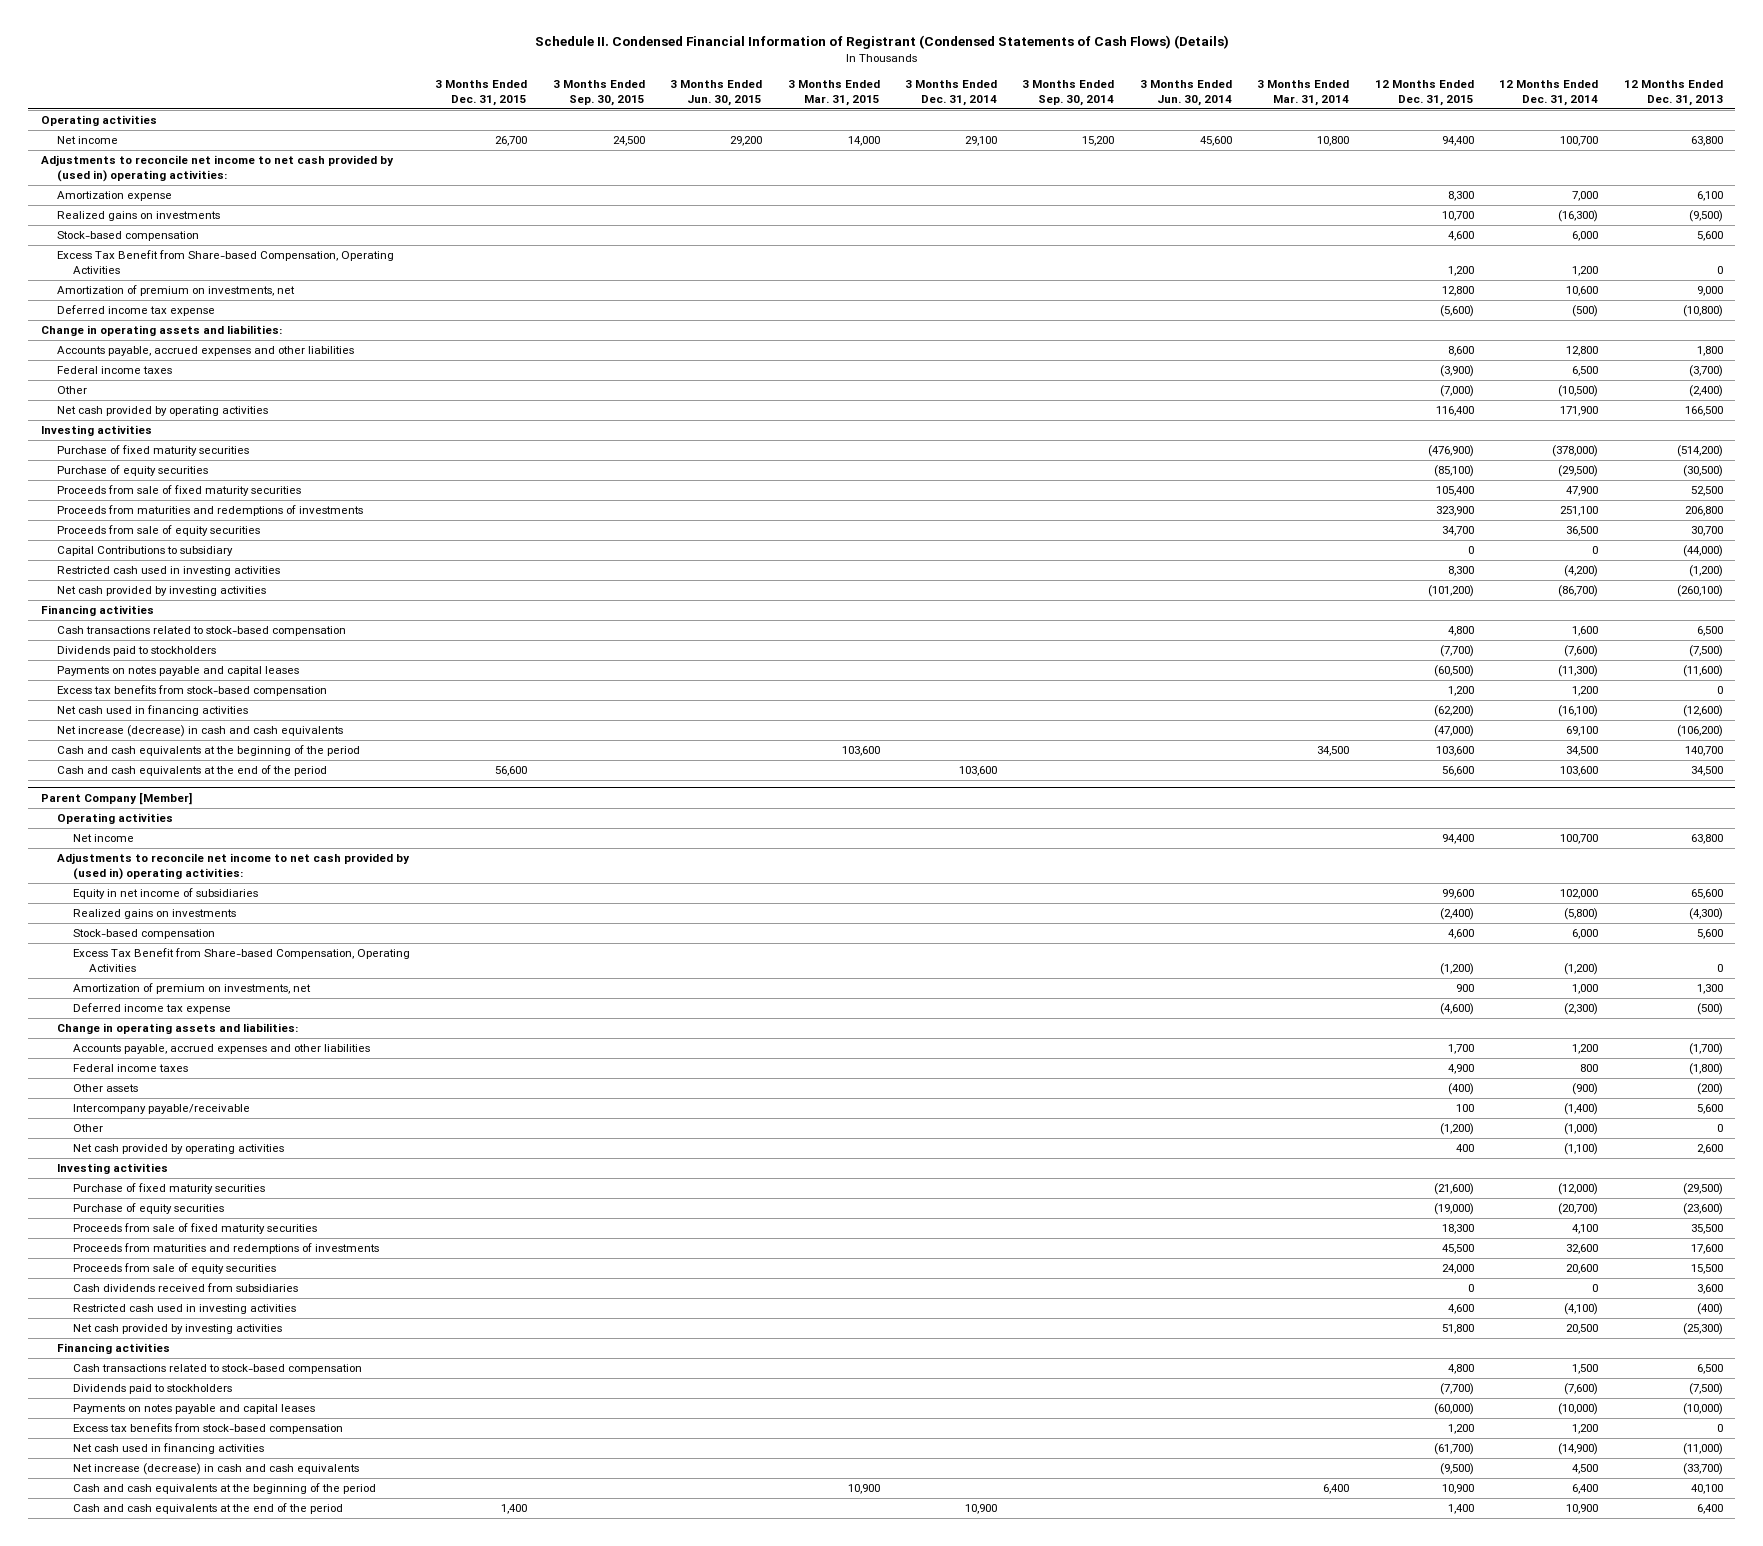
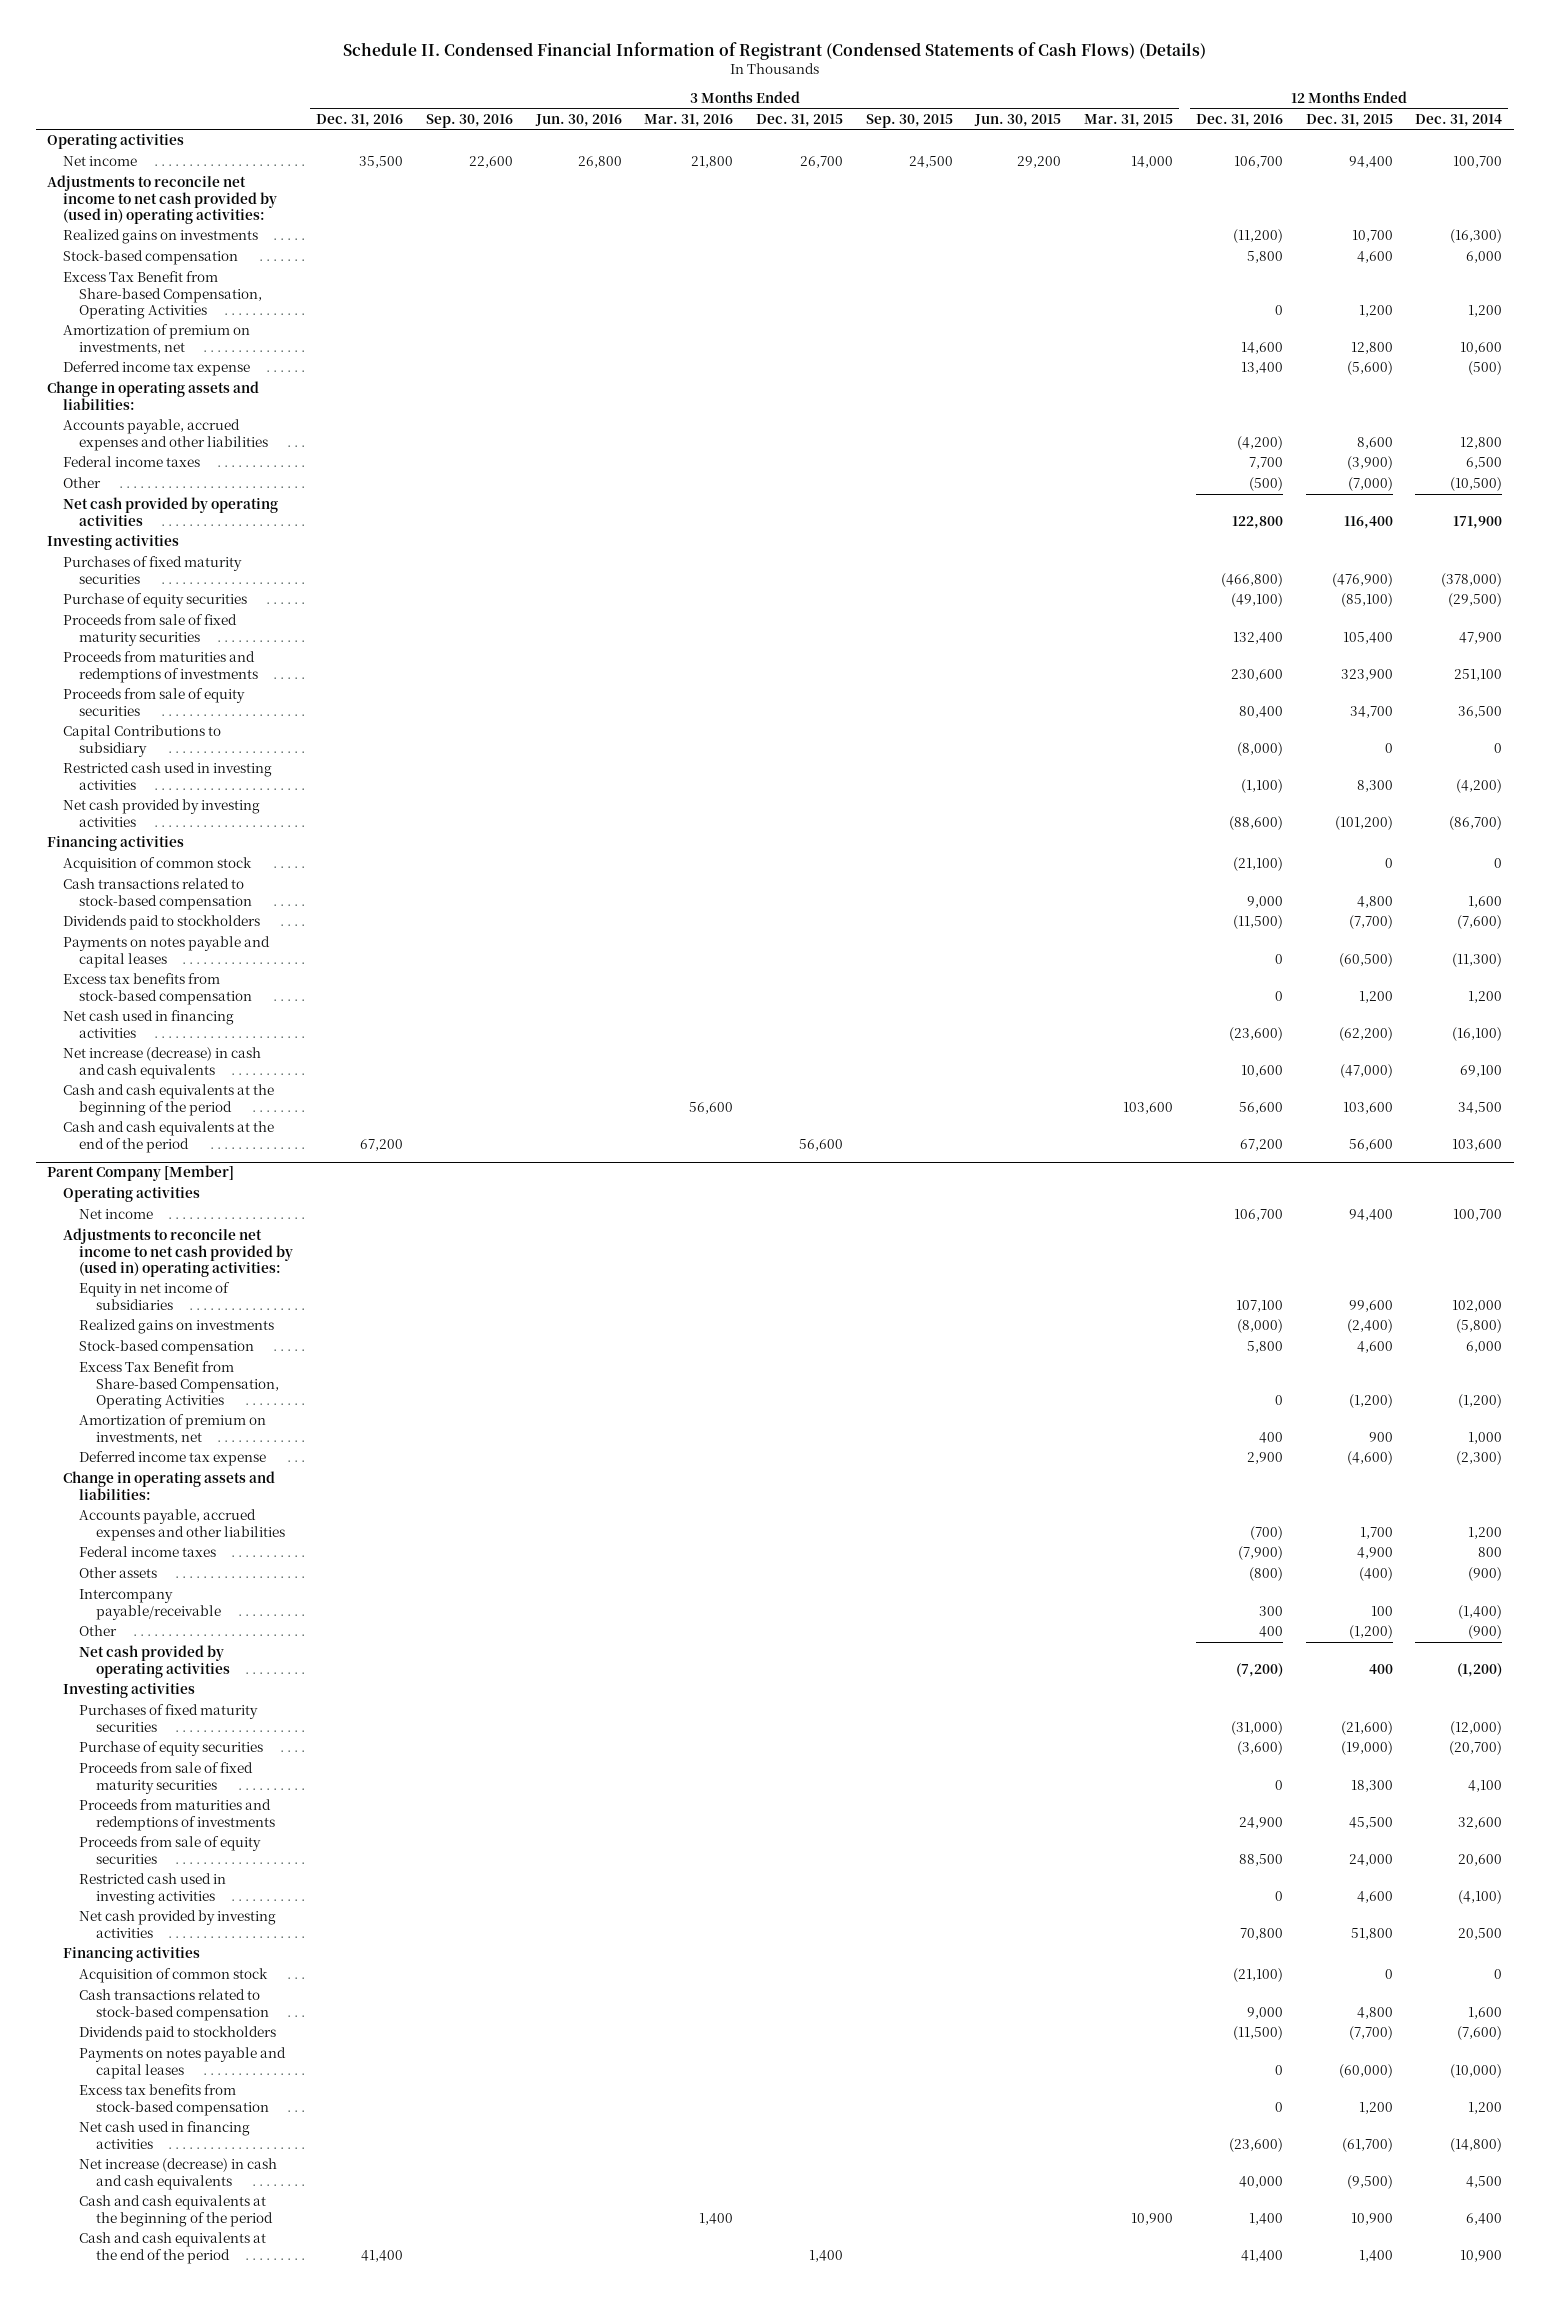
[904,79,997,106] 3 Months Ended Dec. 31, 2014 -> none
[1022,79,1115,106] 3 Months Ended Sep. 30, 2014 -> none
[1139,79,1232,106] 3 Months Ended Jun. 30, 2014 -> none
[1257,79,1350,106] 3 Months Ended Mar. 31, 2014 -> none
[1623,79,1723,106] 12 Months Ended Dec. 31, 2013 -> none
none -> [316,113,404,127] Dec. 31, 2016
none -> [425,113,513,128] Sep. 30, 2016
none -> [534,113,622,127] Jun. 30, 2016
none -> [644,113,734,127] Mar. 31, 2016
none -> [1195,113,1283,127] Dec. 31, 2016
[56,191,172,202] Amortization expense -> none
[56,445,249,457] Purchase of fixed maturity securities -> [63,556,243,584] Purchases of fixed maturity securities
none -> [63,857,253,873] Acquisition of common stock
[1564,1123,1599,1136] (1,000) -> [1468,1625,1503,1640] (900)
[1564,1143,1599,1156] (1,100) -> [1457,1662,1503,1677] (1,200)
[72,1183,265,1195] Purchase of fixed maturity securities -> [79,1704,259,1732] Purchases of fixed maturity securities
[72,1283,298,1293] Cash dividends received from subsidiaries -> none
none -> [79,1968,269,1984] Acquisition of common stock
[1572,1364,1599,1375] 1,500 -> [1468,2006,1503,2019] 1,600
[1558,1443,1599,1456] (14,900) -> [1450,2137,1503,2152] (14,800)

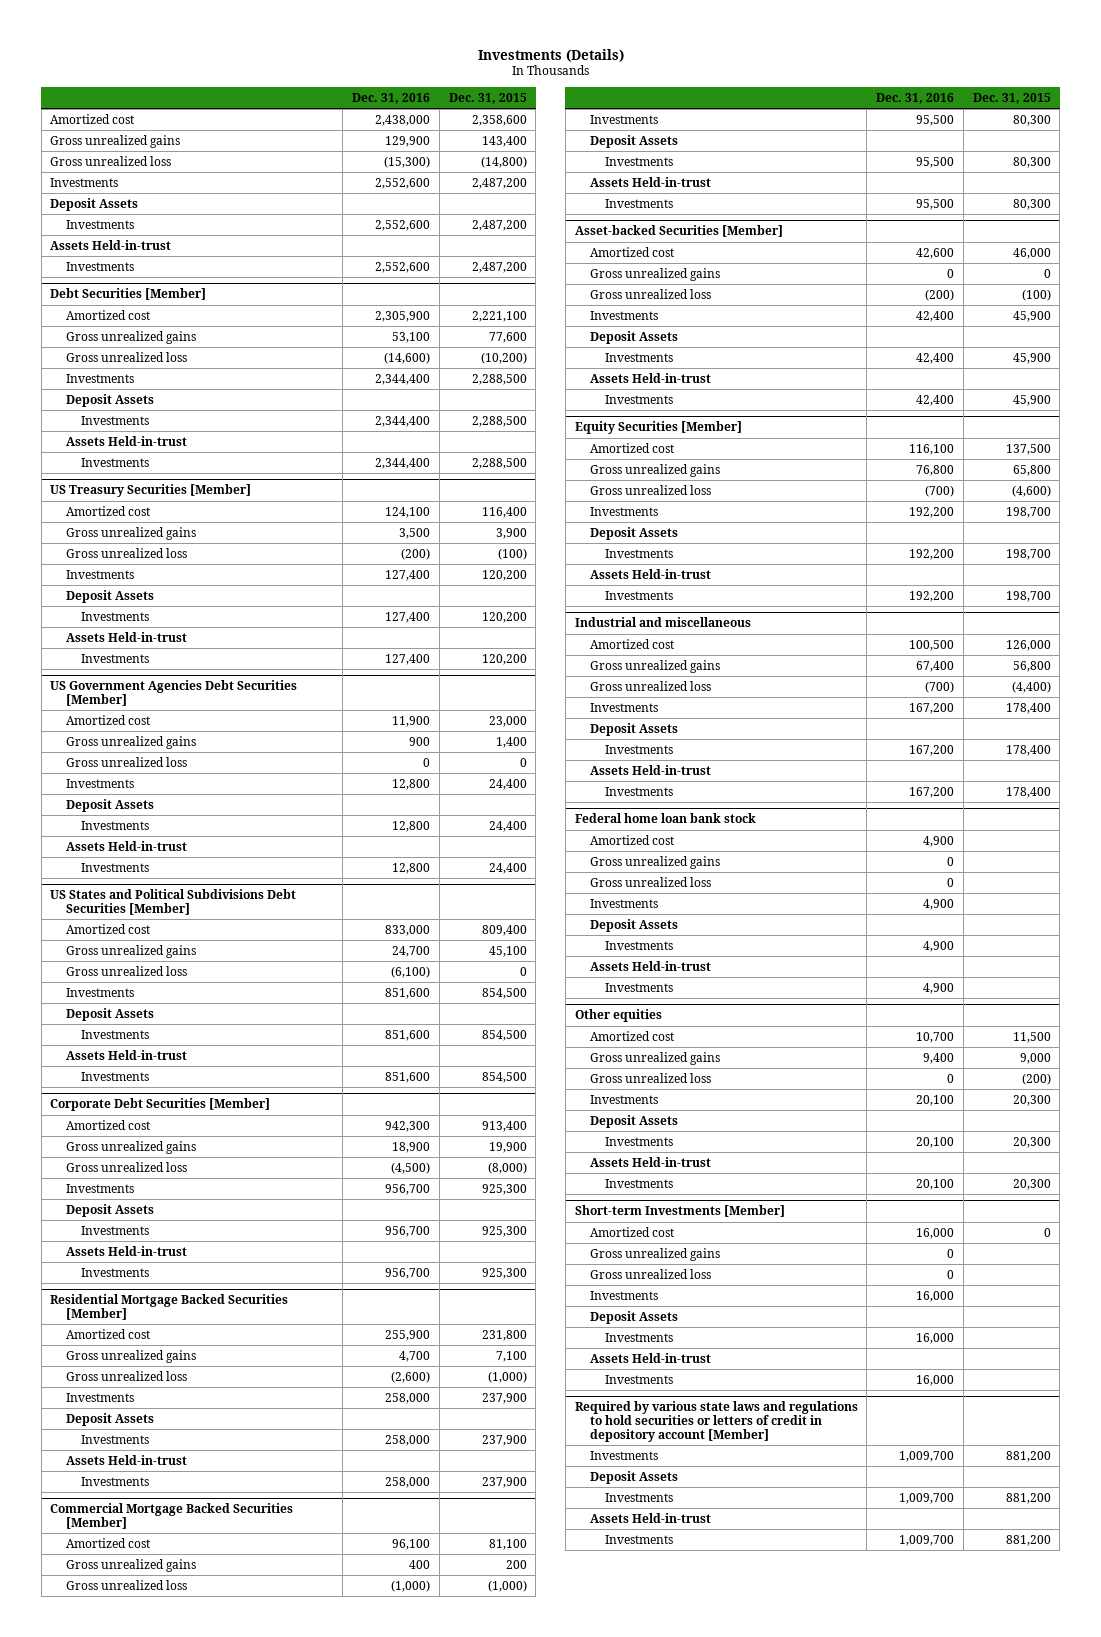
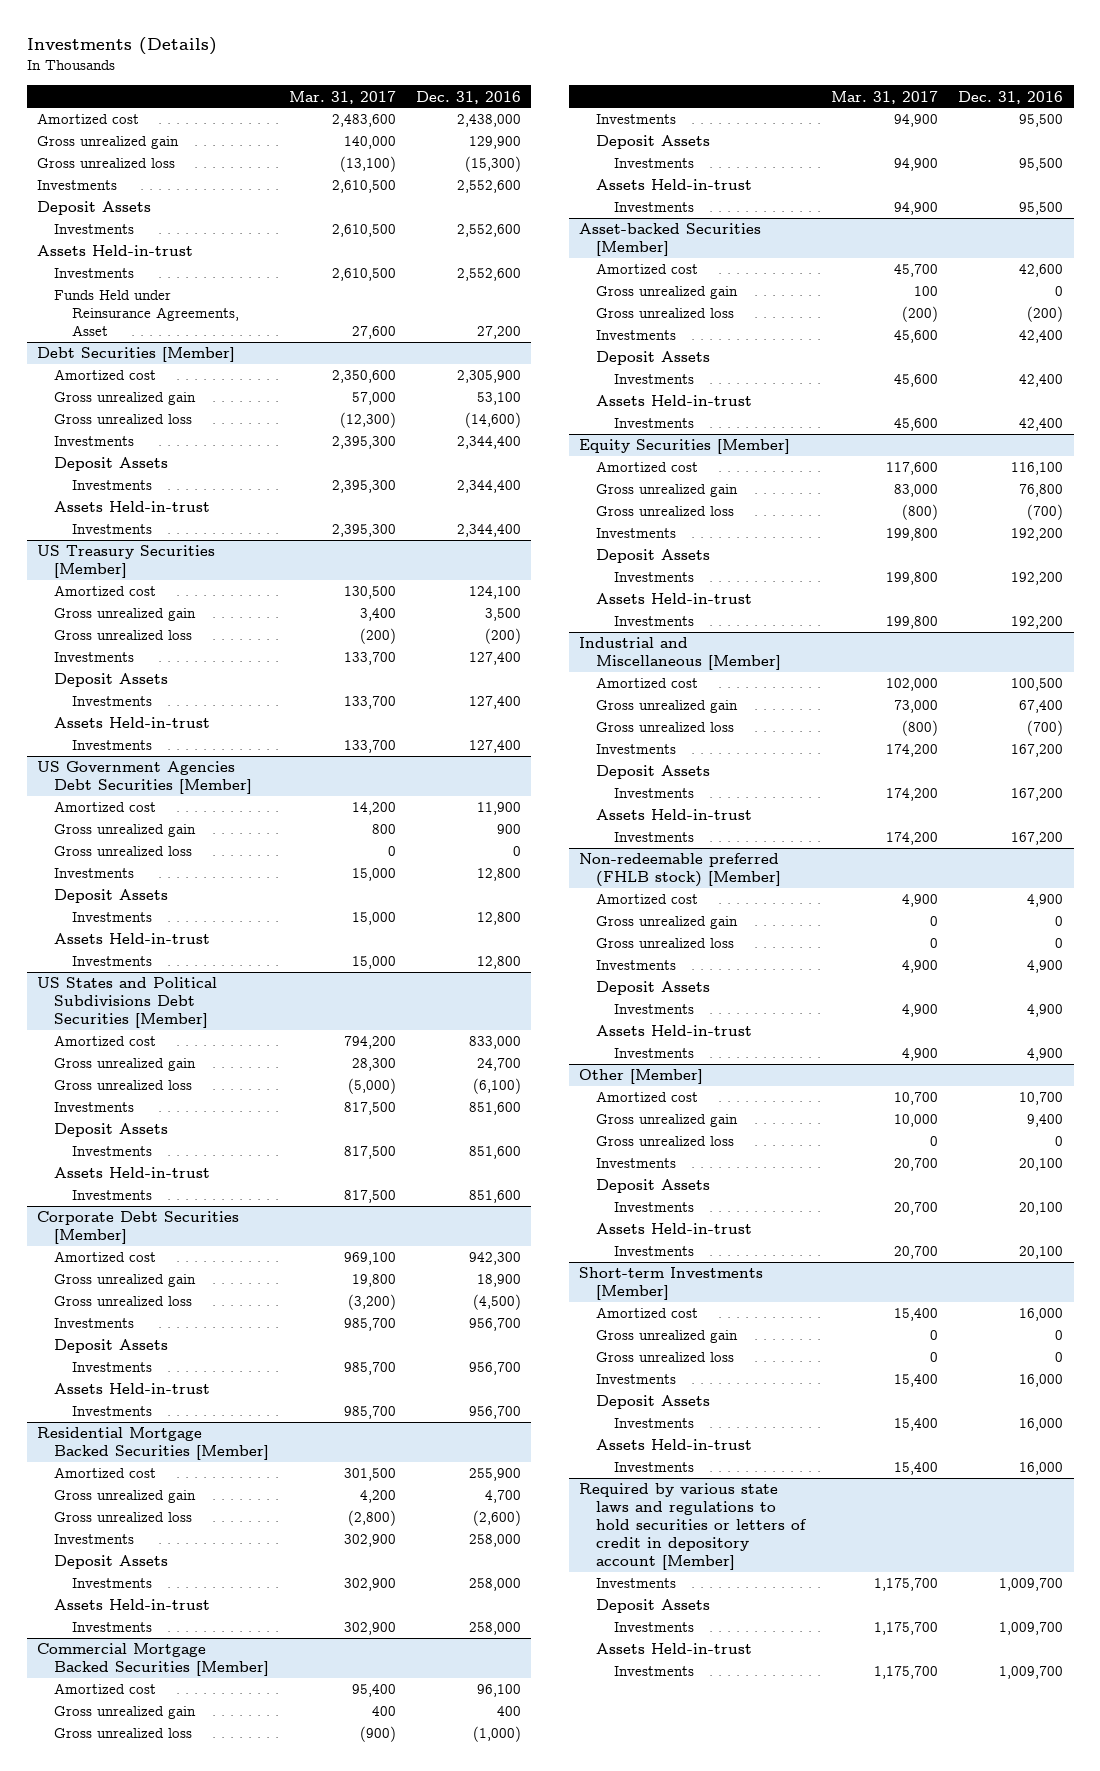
[448,92,527,104] Dec. 31, 2015 -> none
none -> [289,90,397,104] Mar. 31, 2017
[50,134,181,148] Gross unrealized gains -> [36,136,179,150] Gross unrealized gain
none -> [54,290,239,336] Funds Held under Reinsurance Agreements, Asset
[65,330,196,344] Gross unrealized gains -> [54,392,197,406] Gross unrealized gain
[65,526,196,540] Gross unrealized gains -> [54,608,197,622] Gross unrealized gain
[65,735,196,749] Gross unrealized gains -> [54,824,197,838] Gross unrealized gain
[65,944,196,958] Gross unrealized gains -> [54,1058,197,1072] Gross unrealized gain
[65,1140,196,1154] Gross unrealized gains -> [54,1274,197,1288] Gross unrealized gain
[65,1349,196,1363] Gross unrealized gains -> [54,1490,197,1504] Gross unrealized gain
[65,1558,196,1572] Gross unrealized gains -> [54,1706,197,1720] Gross unrealized gain
[589,267,720,281] Gross unrealized gains -> [596,286,739,300] Gross unrealized gain
[589,463,720,477] Gross unrealized gains -> [596,484,739,498] Gross unrealized gain
[574,617,751,628] Industrial and miscellaneous -> [578,637,782,671] Industrial and Miscellaneous [Member]
[589,659,720,673] Gross unrealized gains -> [596,700,739,714] Gross unrealized gain
[574,813,756,824] Federal home loan bank stock -> [578,853,782,888] Non-redeemable preferred (FHLB stock) [Member]
[589,855,720,869] Gross unrealized gains -> [596,916,739,930] Gross unrealized gain
[574,1009,662,1023] Other equities -> [578,1069,703,1085] Other [Member]
[589,1051,720,1065] Gross unrealized gains -> [596,1114,739,1128] Gross unrealized gain
[589,1247,720,1261] Gross unrealized gains -> [596,1330,739,1344] Gross unrealized gain

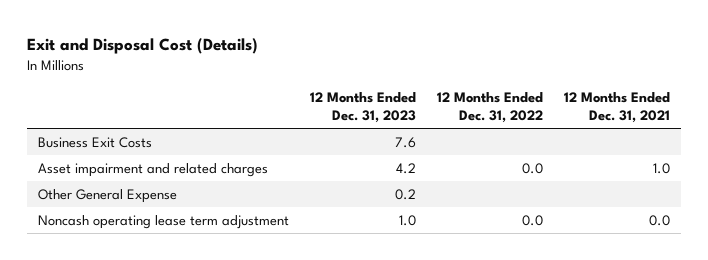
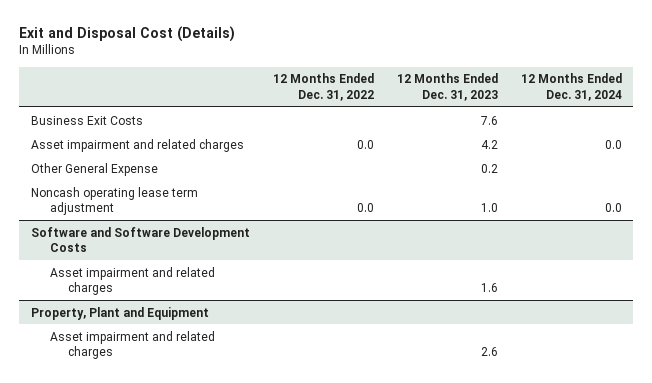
[564,92,671,124] 12 Months Ended Dec. 31, 2021 -> none
none -> [520,73,622,101] 12 Months Ended Dec. 31, 2024
none -> [30,226,250,253] Software and Software Development Costs
none -> [49,266,215,296] Asset impairment and related charges
none -> [30,306,209,320] Property, Plant and Equipment
none -> [49,330,215,360] Asset impairment and related charges

